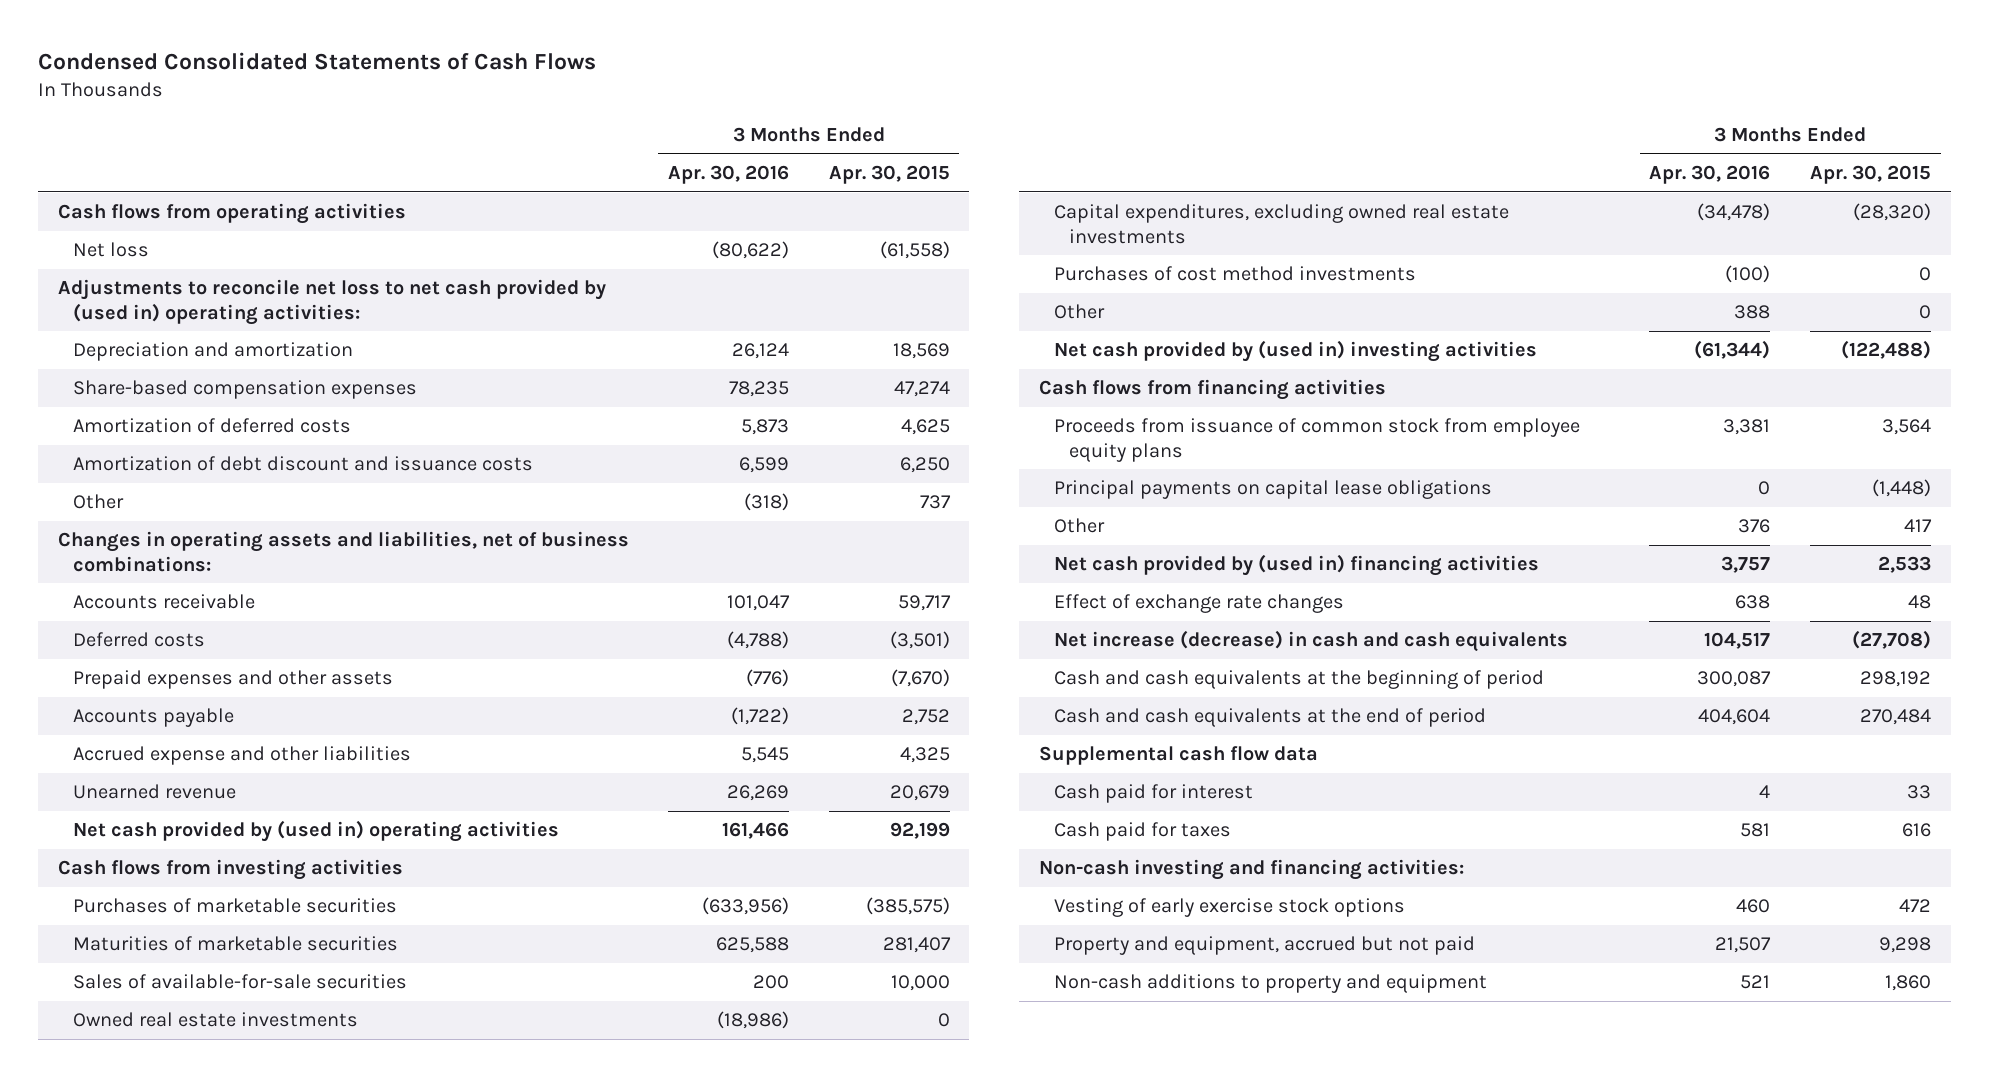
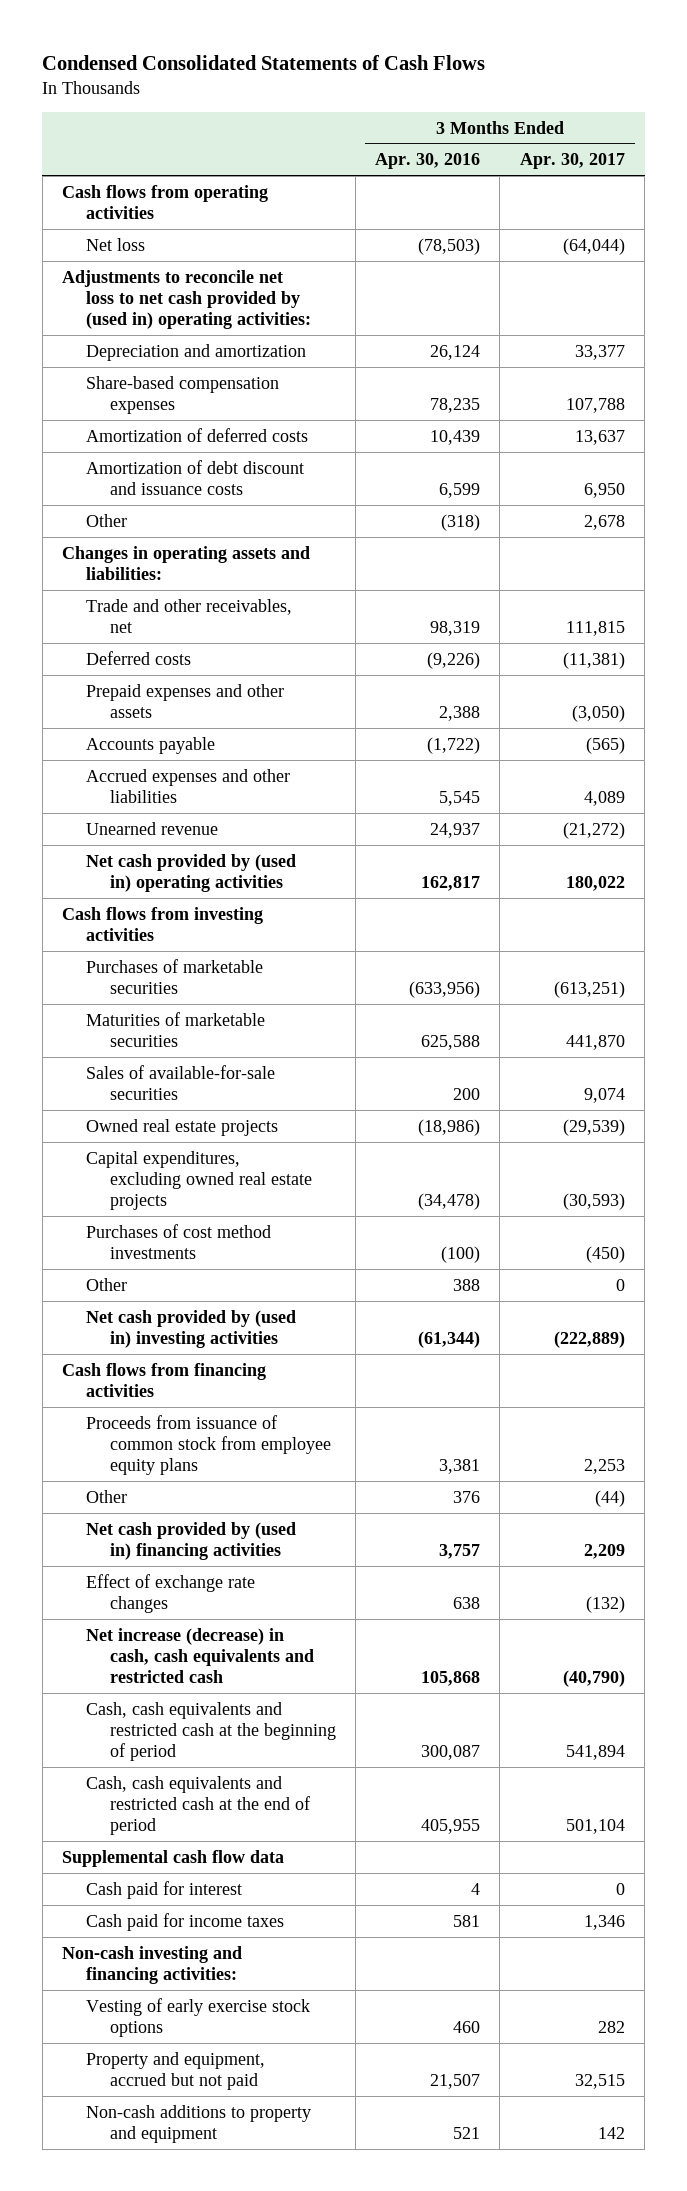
[828,164,950,184] Apr. 30, 2015 -> none
none -> [519,153,625,170] Apr. 30, 2017
[712,241,790,260] (80,622) -> [418,237,481,255] (78,503)
[741,419,790,436] 5,873 -> [430,429,481,445] 10,439
[72,594,255,610] Accounts receivable -> none
[57,531,629,572] Changes in operating assets and liabilities, net of business combinations: -> [62,545,311,580] Changes in operating assets and liabilities:
none -> [85,598,292,633] Trade and other receivables, net
[727,631,790,650] (4,788) -> [427,651,481,669] (9,226)
[746,669,790,688] (776) -> [439,705,481,721] 2,388
[72,746,411,766] Accrued expense and other liabilities -> [85,768,290,803] Accrued expenses and other liabilities
[727,785,790,802] 26,269 -> [430,822,481,838] 24,937
[722,822,790,840] 161,466 -> [421,875,481,891] 162,817
[72,1012,358,1028] Owned real estate investments -> [85,1118,278,1136] Owned real estate projects
[1054,204,1510,244] Capital expenditures, excluding owned real estate investments -> [85,1150,312,1211] Capital expenditures, excluding owned real estate projects
[1054,480,1493,500] Principal payments on capital lease obligations -> none
[1054,630,1569,653] Net increase (decrease) in cash and cash equivalents -> [85,1627,314,1684] Net increase (decrease) in cash, cash equivalents and restricted cash
[1704,632,1771,650] 104,517 -> [421,1671,481,1687] 105,868
[1054,670,1545,690] Cash and cash equivalents at the beginning of period -> [85,1701,336,1762] Cash, cash equivalents and restricted cash at the beginning of period
[1054,708,1487,728] Cash and cash equivalents at the end of period -> [85,1775,310,1836] Cash, cash equivalents and restricted cash at the end of period
[1698,709,1771,726] 404,604 -> [421,1819,481,1835] 405,955
[1054,822,1232,842] Cash paid for taxes -> [85,1912,284,1931] Cash paid for income taxes

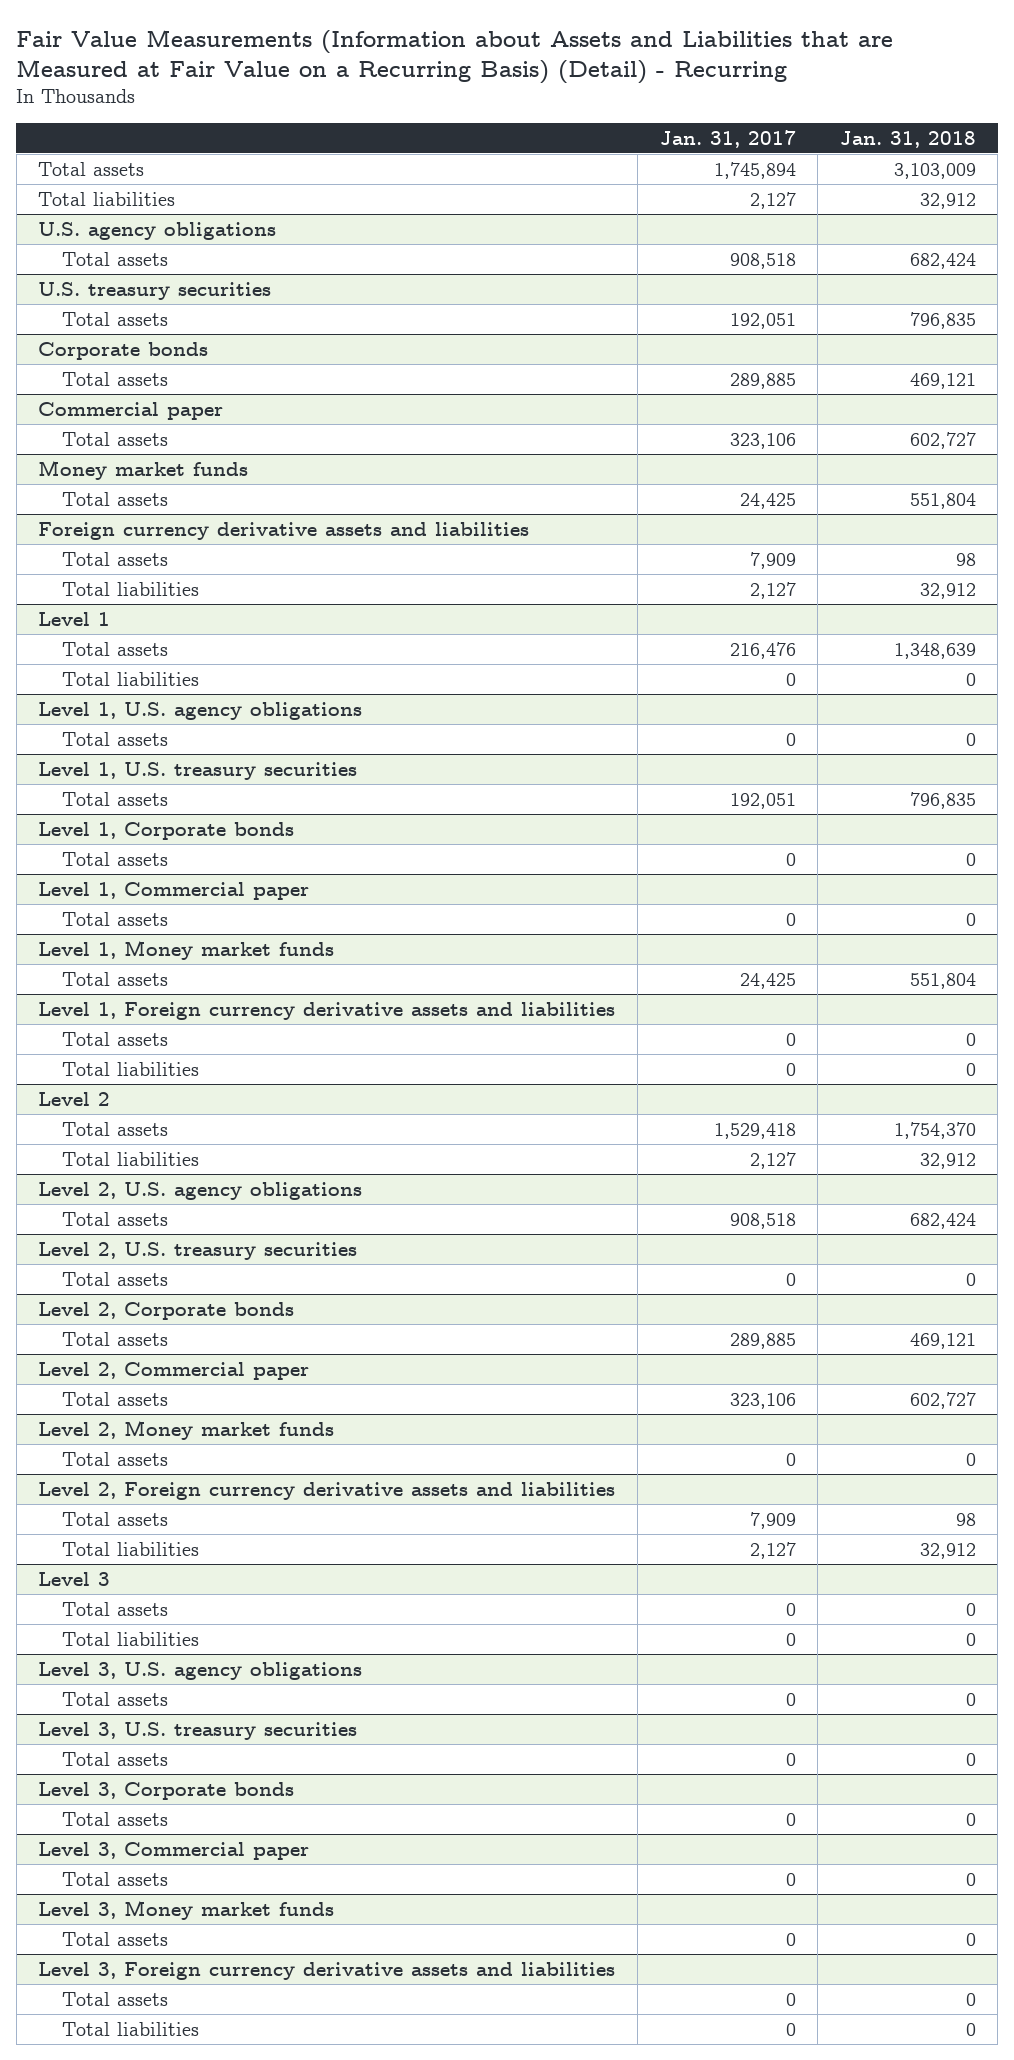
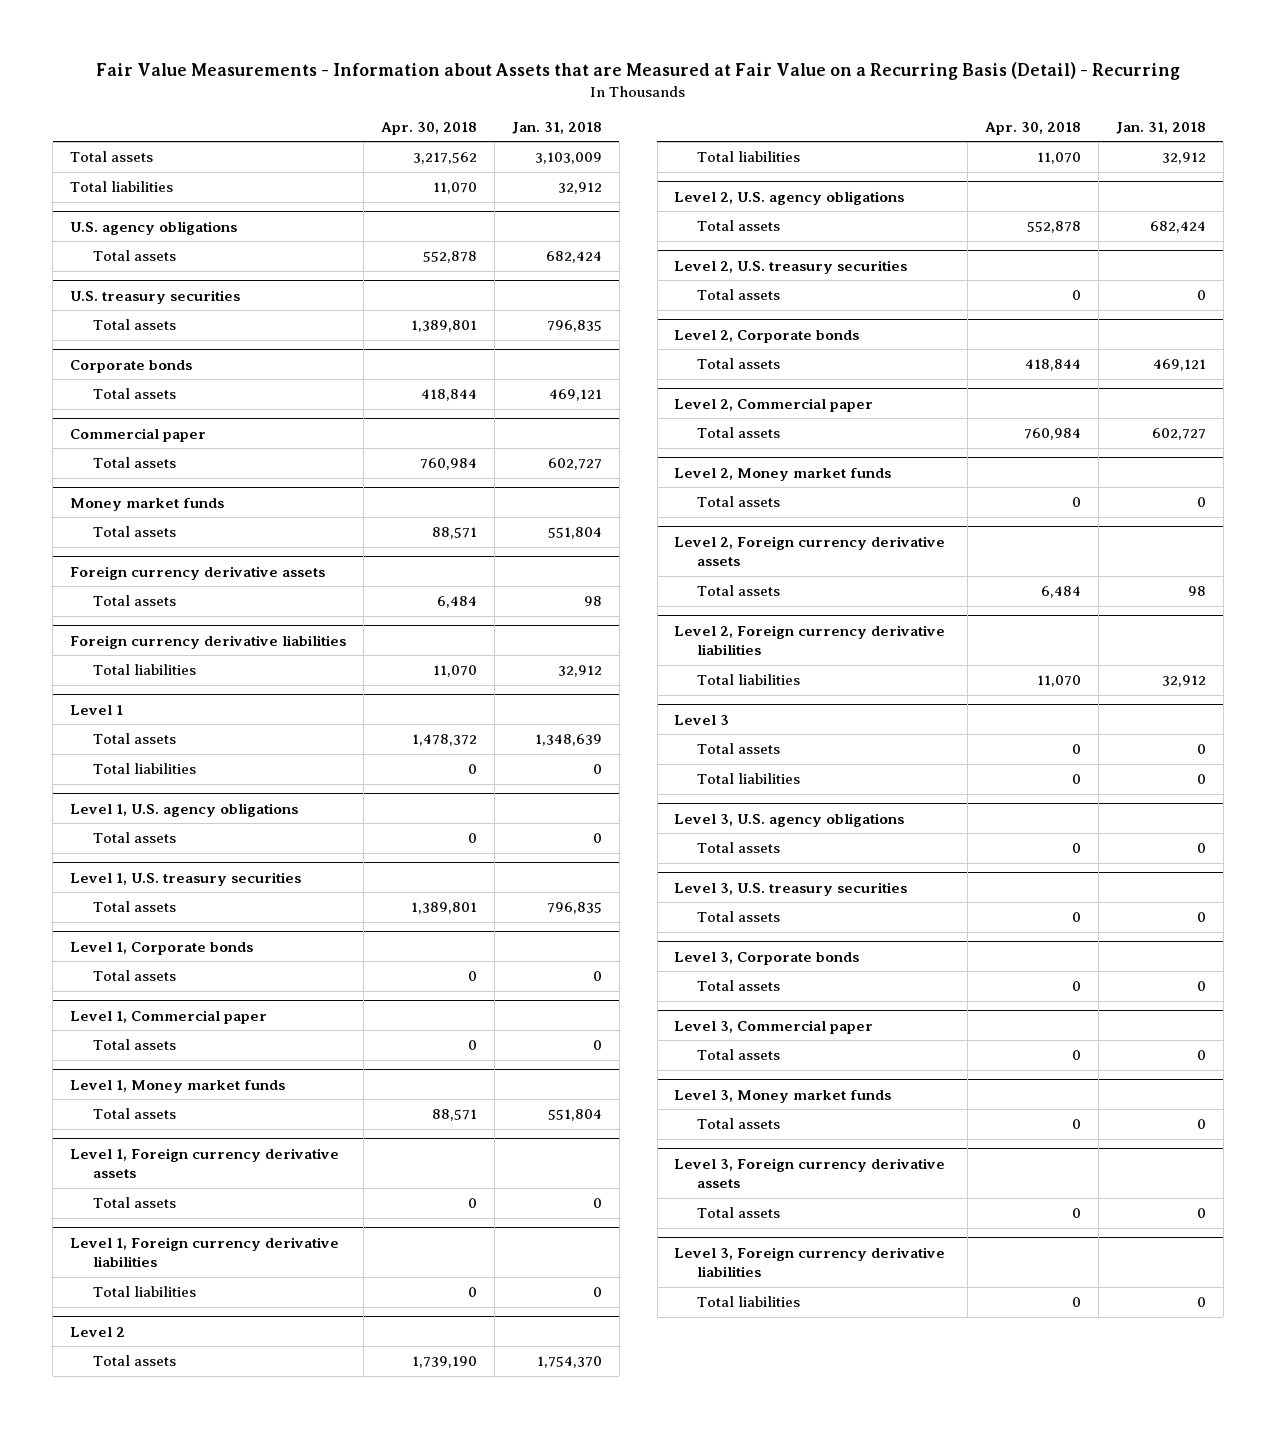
[16,29,894,85] Fair Value Measurements (Information about Assets and Liabilities that are Measured at Fair Value on a Recurring Basis) (Detail) - Recurring -> [96,62,1181,81] Fair Value Measurements - Information about Assets that are Measured at Fair Value on a Recurring Basis (Detail) - Recurring
[659,129,796,148] Jan. 31, 2017 -> none
none -> [381,121,478,135] Apr. 30, 2018
[38,521,530,540] Foreign currency derivative assets and liabilities -> [70,565,326,580] Foreign currency derivative assets
none -> [70,634,347,649] Foreign currency derivative liabilities
[38,1001,616,1020] Level 1, Foreign currency derivative assets and liabilities -> [70,1147,340,1179] Level 1, Foreign currency derivative assets
none -> [70,1236,340,1268] Level 1, Foreign currency derivative liabilities
[38,1481,616,1500] Level 2, Foreign currency derivative assets and liabilities -> [674,535,946,567] Level 2, Foreign currency derivative assets
none -> [674,624,946,656] Level 2, Foreign currency derivative liabilities
[38,1961,616,1980] Level 3, Foreign currency derivative assets and liabilities -> [674,1157,946,1189] Level 3, Foreign currency derivative assets
none -> [674,1246,946,1278] Level 3, Foreign currency derivative liabilities

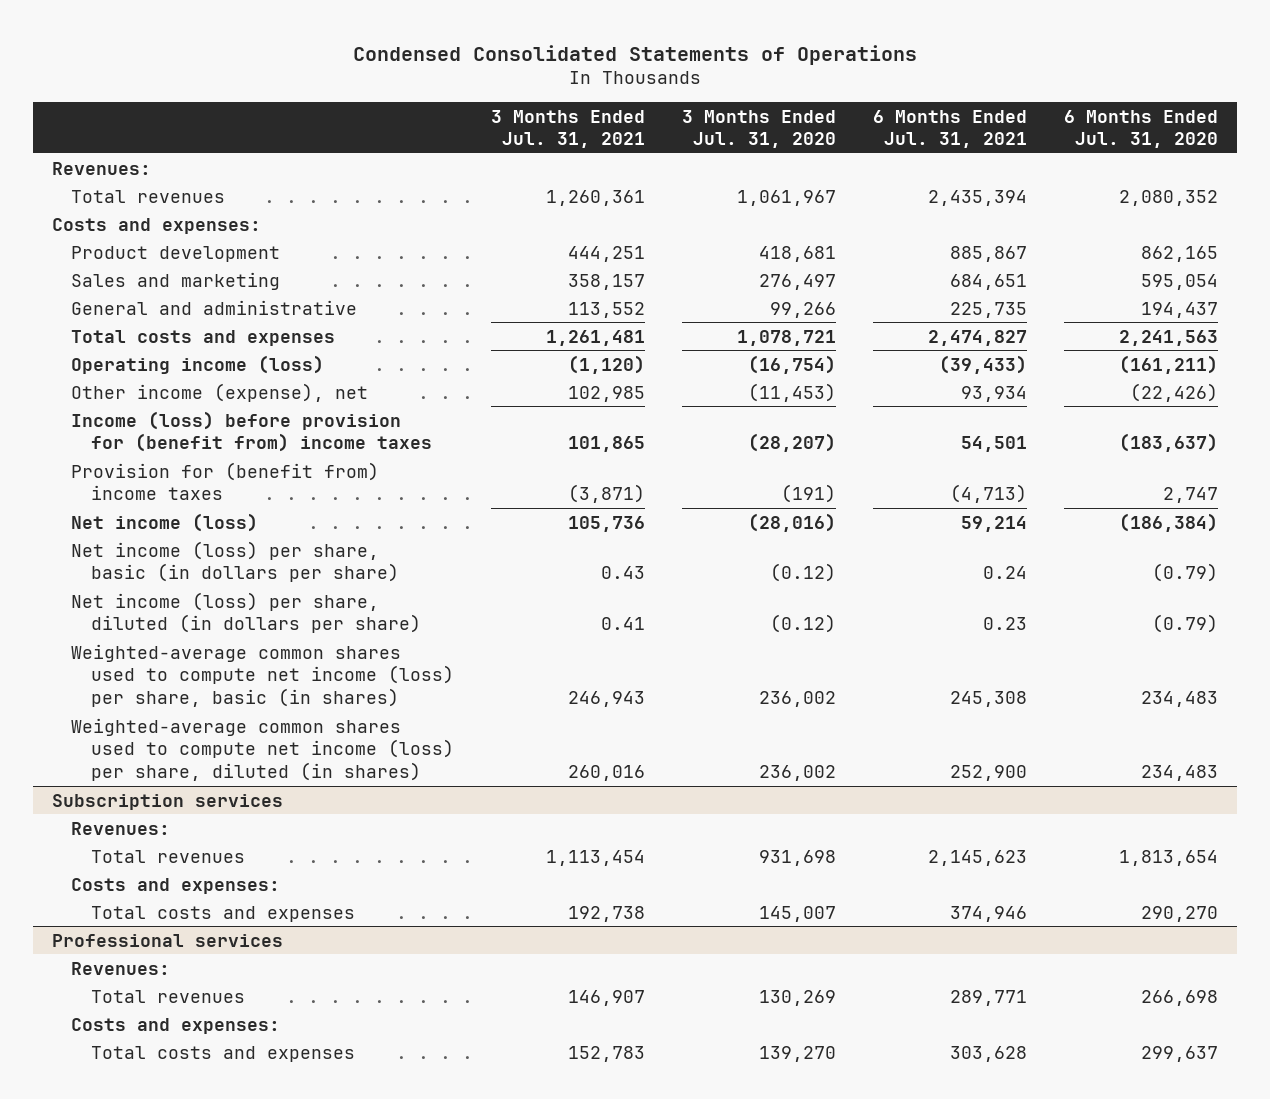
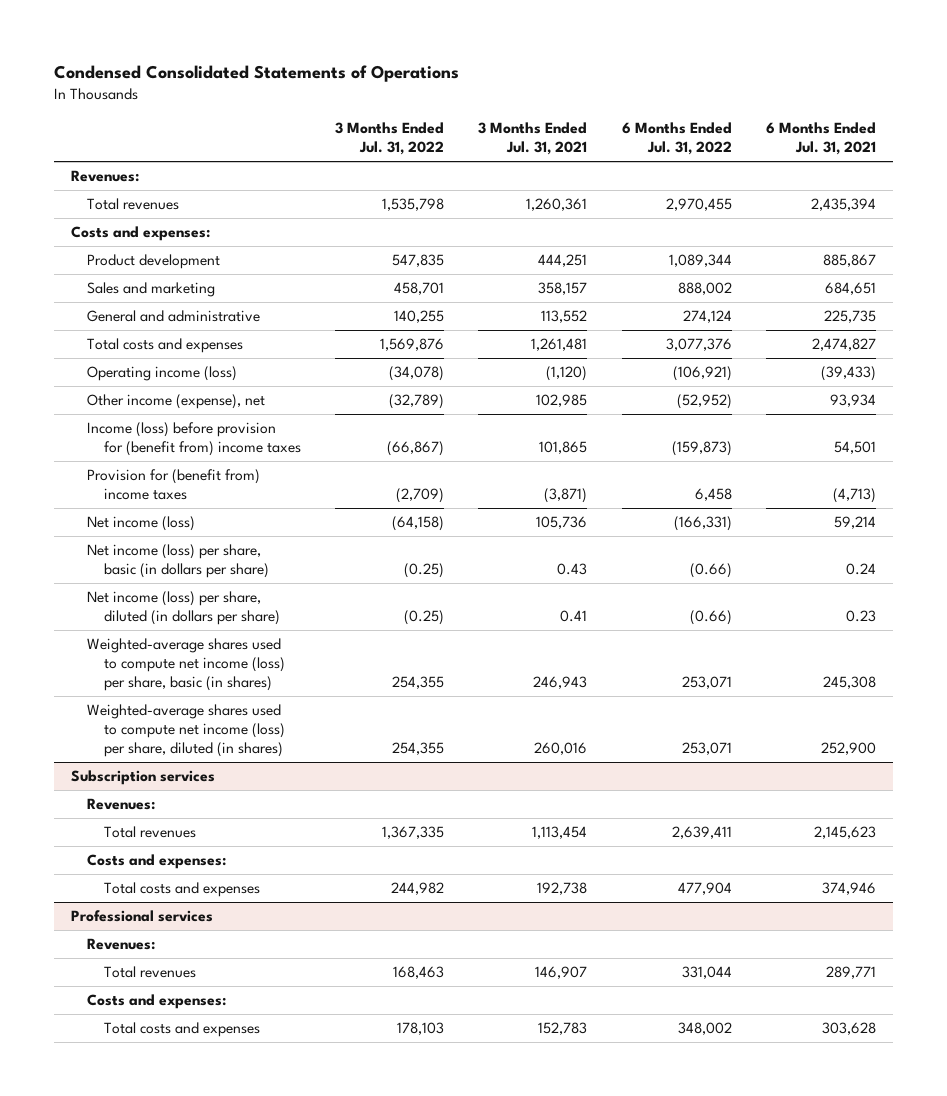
[682,109,837,149] 3 Months Ended Jul. 31, 2020 -> none
[1064,109,1219,149] 6 Months Ended Jul. 31, 2020 -> none
none -> [334,122,444,156] 3 Months Ended Jul. 31, 2022
none -> [621,122,732,156] 6 Months Ended Jul. 31, 2022
[71,643,454,707] Weighted-average common shares used to compute net income (loss) per share, basic (in shares) -> [87,638,285,692] Weighted-average shares used to compute net income (loss) per share, basic (in shares)
[71,717,454,781] Weighted-average common shares used to compute net income (loss) per share, diluted (in shares) -> [87,704,285,758] Weighted-average shares used to compute net income (loss) per share, diluted (in shares)

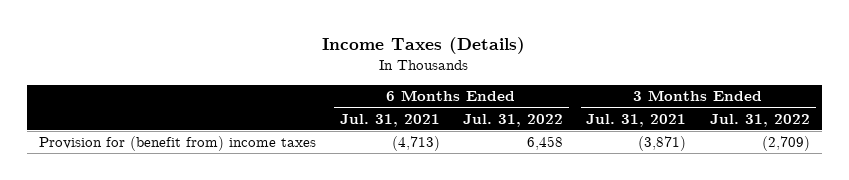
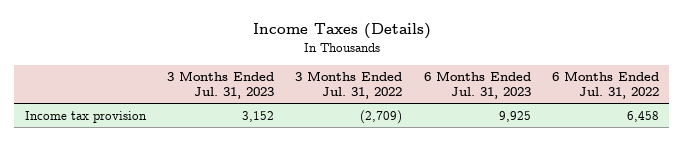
[339,113,440,127] Jul. 31, 2021 -> none
[586,113,687,127] Jul. 31, 2021 -> none
none -> [166,70,274,100] 3 Months Ended Jul. 31, 2023
none -> [423,70,531,100] 6 Months Ended Jul. 31, 2023
[39,136,317,152] Provision for (benefit from) income taxes -> [24,111,147,124] Income tax provision

